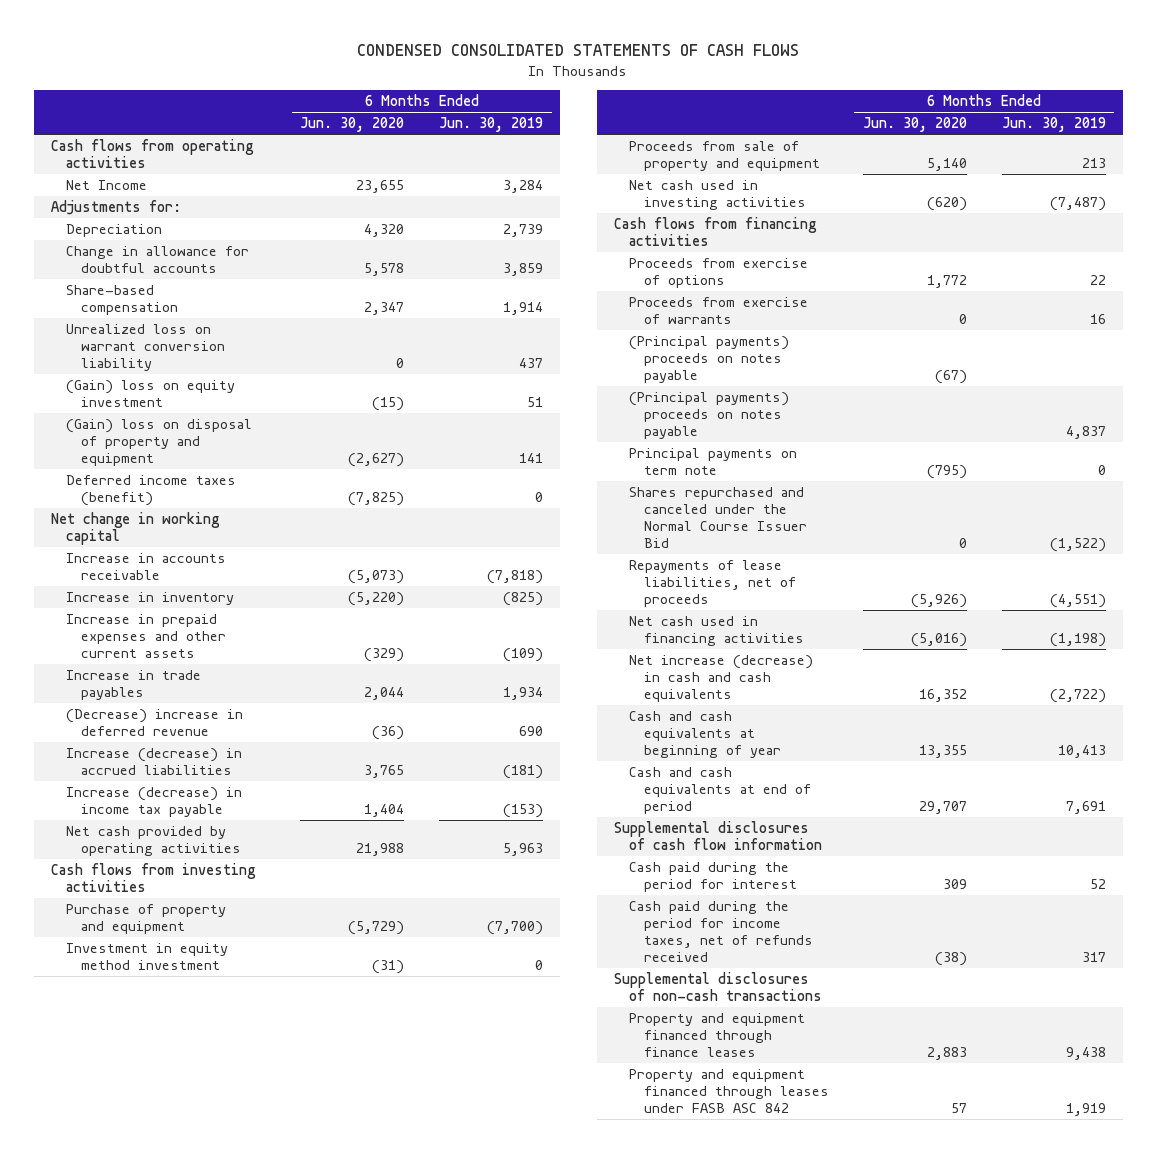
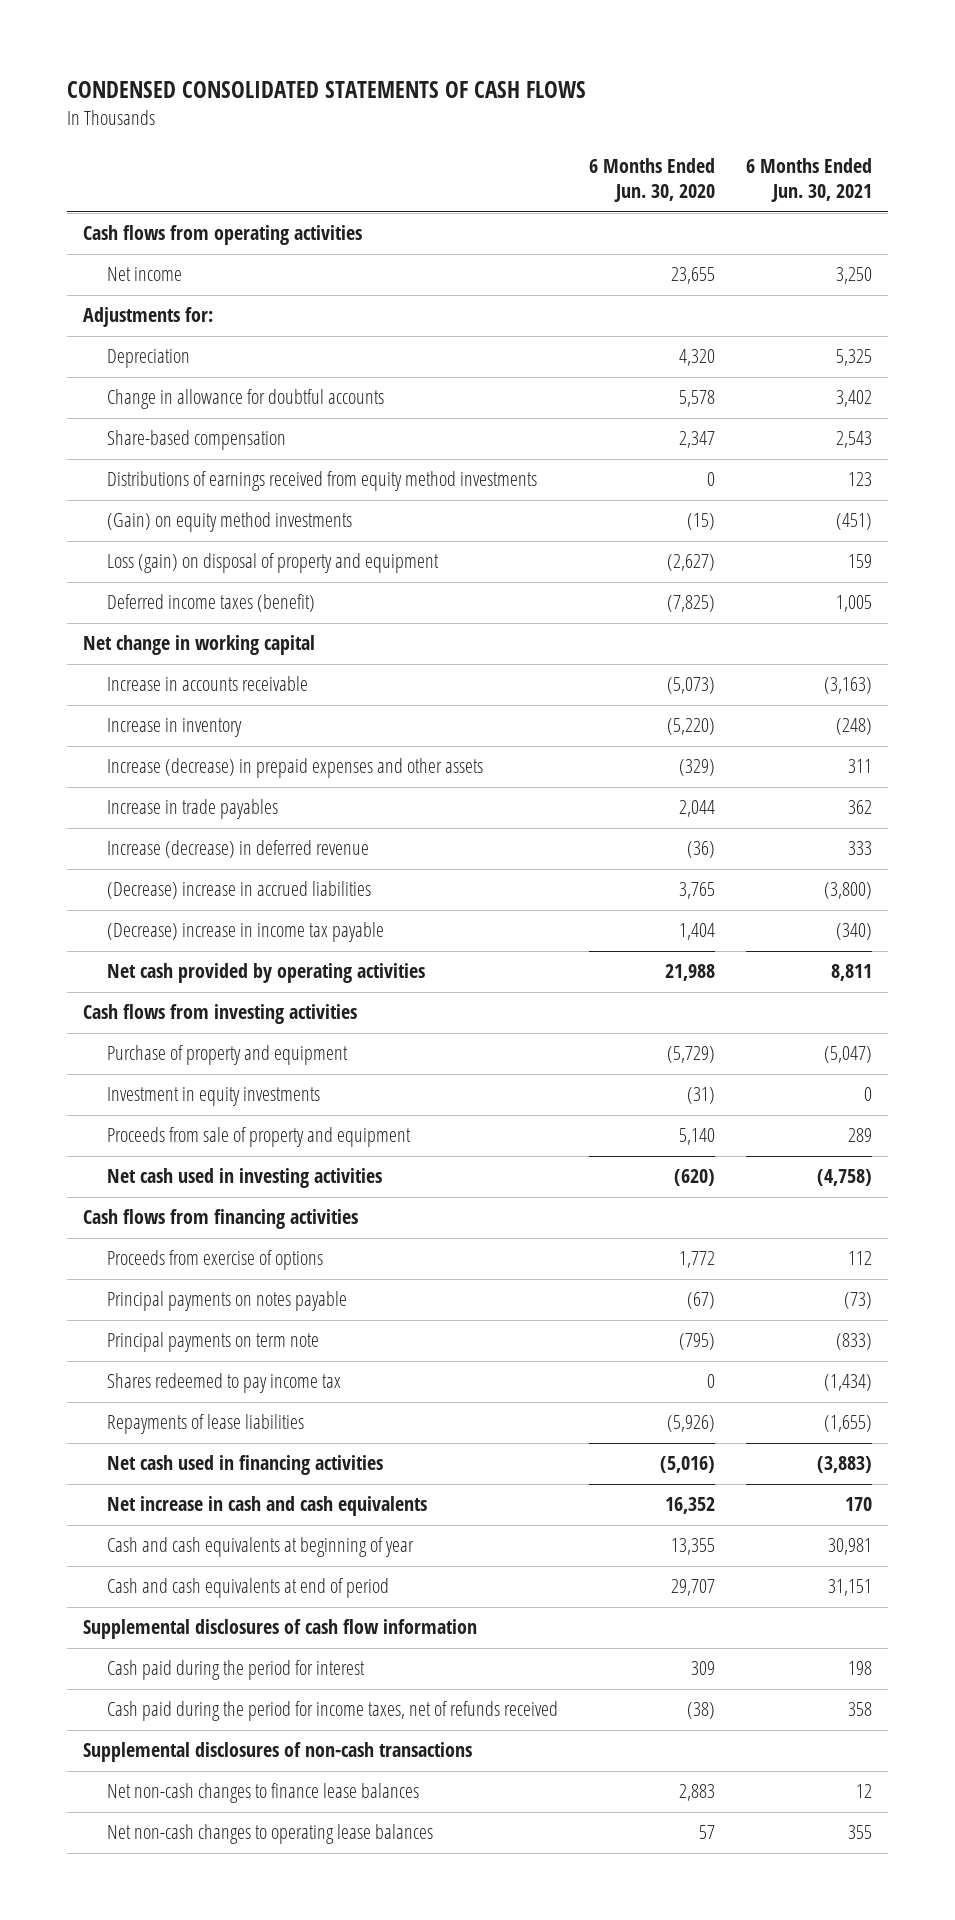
[438,117,543,133] Jun. 30, 2019 -> none
none -> [746,157,873,203] 6 Months Ended Jun. 30, 2021
[65,179,147,190] Net Income -> [106,267,182,282] Net income
[65,323,225,371] Unrealized loss on warrant conversion liability -> none
none -> [106,471,537,492] Distributions of earnings received from equity method investments
[65,379,235,407] (Gain) loss on equity investment -> [106,512,352,533] (Gain) on equity method investments
[65,418,252,466] (Gain) loss on disposal of property and equipment -> [106,553,439,574] Loss (gain) on disposal of property and equipment
[65,613,226,658] Increase in prepaid expenses and other current assets -> [106,758,483,779] Increase (decrease) in prepaid expenses and other assets
[65,708,243,736] (Decrease) increase in deferred revenue -> [106,840,369,859] Increase (decrease) in deferred revenue
[65,747,242,775] Increase (decrease) in accrued liabilities -> [106,881,371,900] (Decrease) increase in accrued liabilities
[65,786,242,817] Increase (decrease) in income tax payable -> [106,922,384,943] (Decrease) increase in income tax payable
[65,942,228,970] Investment in equity method investment -> [106,1087,320,1107] Investment in equity investments
[628,296,808,324] Proceeds from exercise of warrants -> none
[628,391,789,439] (Principal payments) proceeds on notes payable -> none
[628,335,789,383] (Principal payments) proceeds on notes payable -> [106,1291,347,1312] Principal payments on notes payable
[628,486,807,548] Shares repurchased and canceled under the Normal Course Issuer Bid -> [106,1373,341,1394] Shares redeemed to pay income tax
[628,559,796,607] Repayments of lease liabilities, net of proceeds -> [106,1414,304,1435] Repayments of lease liabilities
[628,654,813,702] Net increase (decrease) in cash and cash equivalents -> [106,1496,427,1517] Net increase in cash and cash equivalents
[628,1068,829,1113] Property and equipment financed through leases under FASB ASC 842 -> none
[628,1012,805,1057] Property and equipment financed through finance leases -> [106,1783,419,1804] Net non-cash changes to finance lease balances
none -> [106,1824,433,1845] Net non-cash changes to operating lease balances

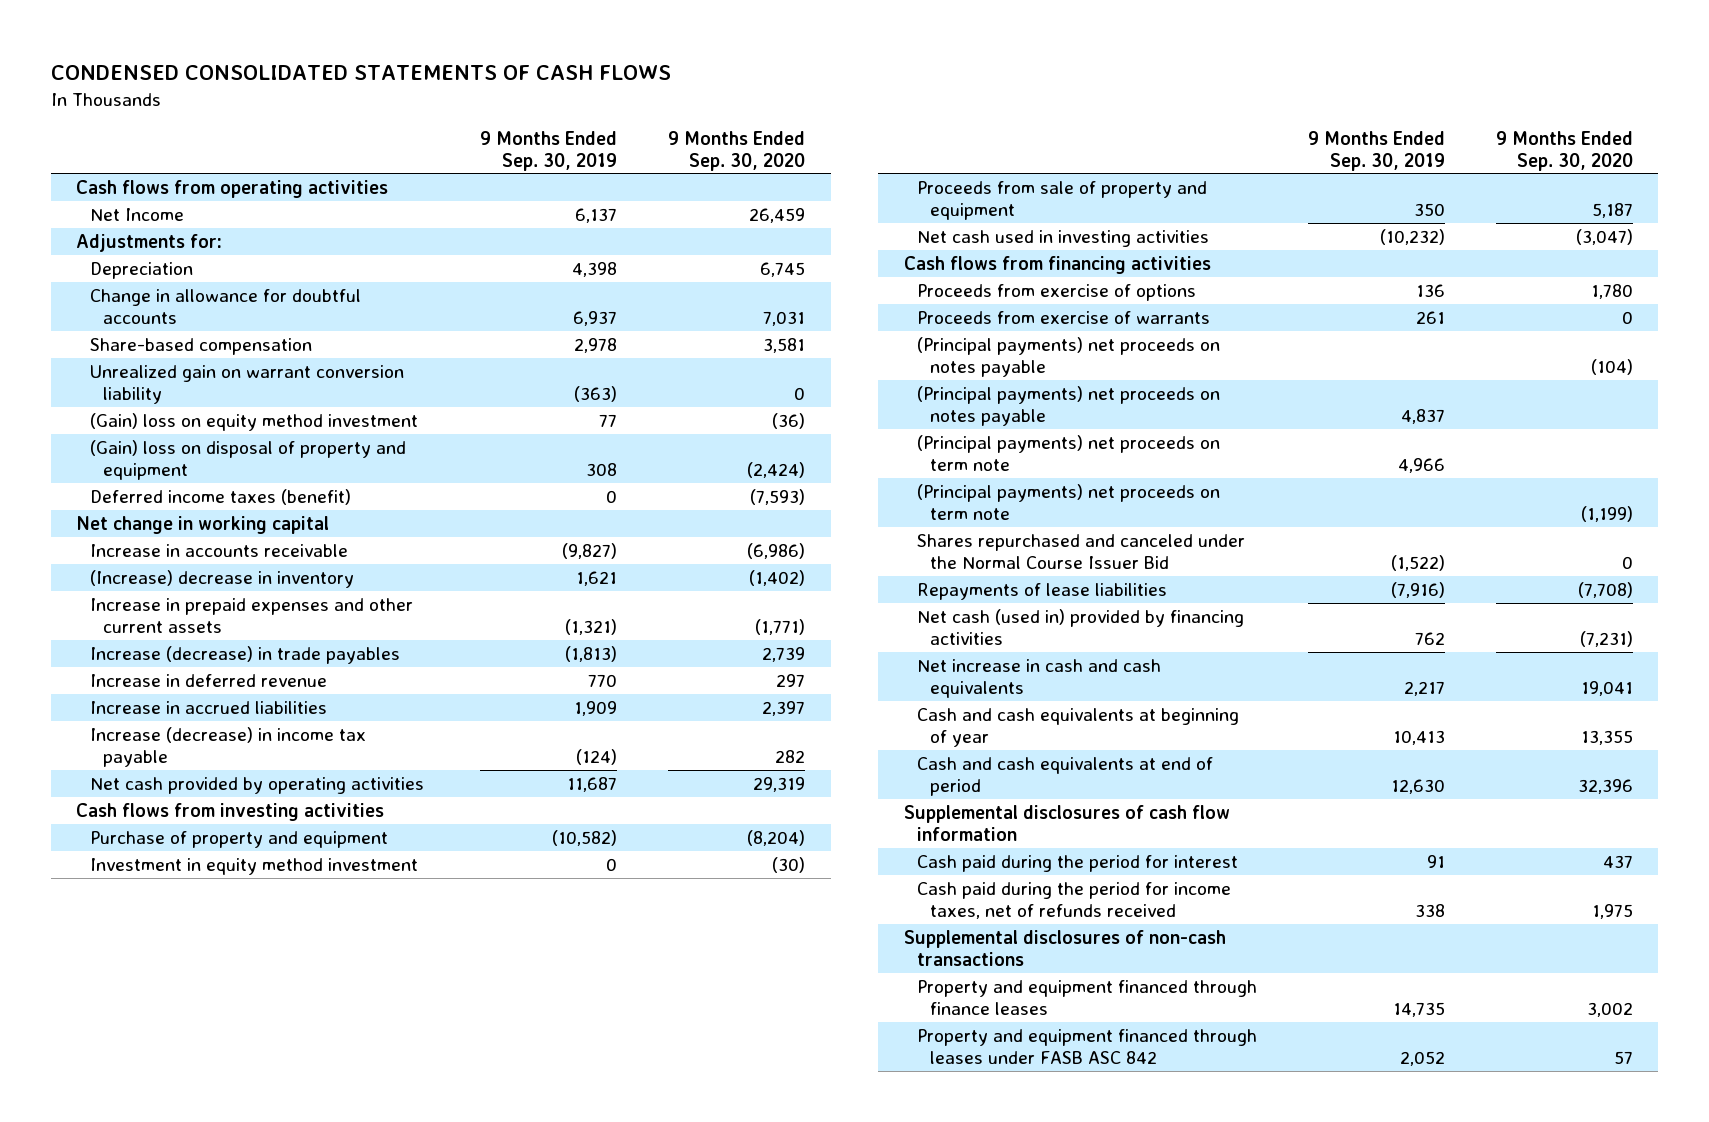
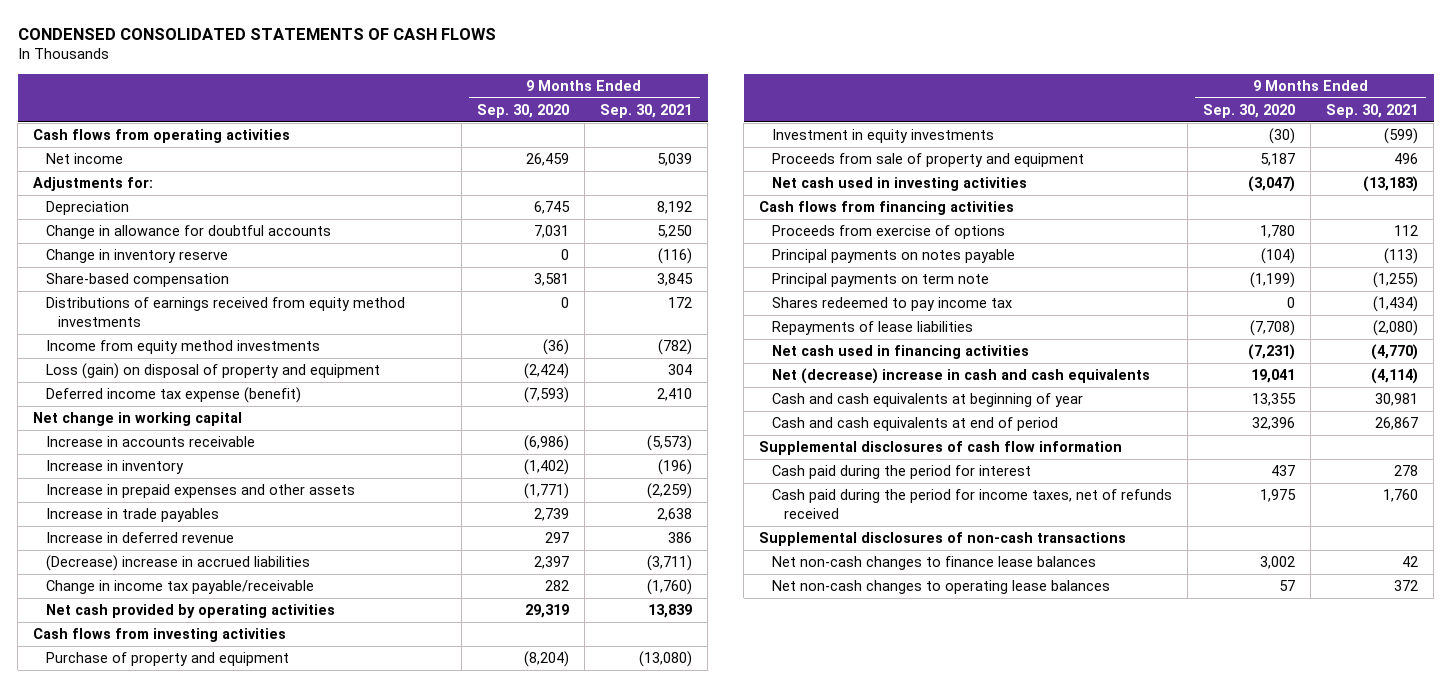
[480,130,618,171] 9 Months Ended Sep. 30, 2019 -> none
none -> [600,103,693,118] Sep. 30, 2021
[89,207,184,221] Net Income -> [45,153,123,165] Net income
none -> [45,249,228,264] Change in inventory reserve
[89,364,404,404] Unrealized gain on warrant conversion liability -> none
none -> [45,297,405,327] Distributions of earnings received from equity method investments
[89,412,418,431] (Gain) loss on equity method investment -> [45,340,320,355] Income from equity method investments
[89,439,406,480] (Gain) loss on disposal of property and equipment -> [45,363,380,380] Loss (gain) on disposal of property and equipment
[89,488,351,505] Deferred income taxes (benefit) -> [45,387,301,404] Deferred income tax expense (benefit)
[89,569,354,588] (Increase) decrease in inventory -> [45,460,184,475] Increase in inventory
[89,597,413,633] Increase in prepaid expenses and other current assets -> [45,484,355,499] Increase in prepaid expenses and other assets
[89,645,400,664] Increase (decrease) in trade payables -> [45,508,219,523] Increase in trade payables
[89,700,327,714] Increase in accrued liabilities -> [45,555,310,572] (Decrease) increase in accrued liabilities
[89,726,366,767] Increase (decrease) in income tax payable -> [45,580,314,595] Change in income tax payable/receivable
[89,857,418,875] Investment in equity method investment -> [771,129,994,144] Investment in equity investments
[916,310,1210,324] Proceeds from exercise of warrants -> none
[916,385,1220,426] (Principal payments) net proceeds on notes payable -> none
[916,434,1220,471] (Principal payments) net proceeds on term note -> none
[916,336,1220,377] (Principal payments) net proceeds on notes payable -> [771,249,1015,264] Principal payments on notes payable
[916,483,1220,520] (Principal payments) net proceeds on term note -> [771,273,989,288] Principal payments on term note
[916,533,1245,569] Shares repurchased and canceled under the Normal Course Issuer Bid -> [771,297,1012,312] Shares redeemed to pay income tax
[916,608,1244,645] Net cash (used in) provided by financing activities -> [771,345,1029,360] Net cash used in financing activities
[916,658,1161,698] Net increase in cash and cash equivalents -> [771,368,1150,385] Net (decrease) increase in cash and cash equivalents
[916,979,1257,1015] Property and equipment financed through finance leases -> none
[916,1028,1257,1064] Property and equipment financed through leases under FASB ASC 842 -> none
none -> [771,556,1096,571] Net non-cash changes to finance lease balances
none -> [771,580,1110,595] Net non-cash changes to operating lease balances

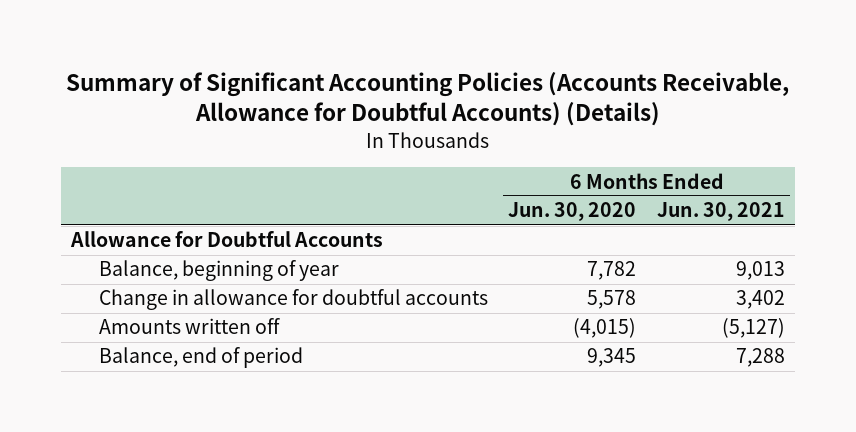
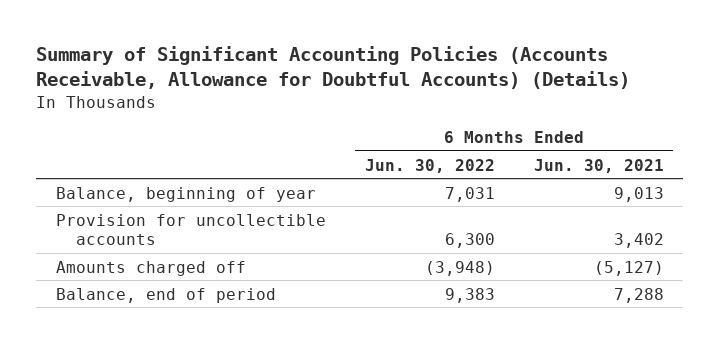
[508,202,637,222] Jun. 30, 2020 -> none
none -> [364,158,495,173] Jun. 30, 2022
[69,231,383,248] Allowance for Doubtful Accounts -> none
[99,289,489,311] Change in allowance for doubtful accounts -> [55,213,326,246] Provision for uncollectible accounts
[99,318,281,335] Amounts written off -> [55,260,246,276] Amounts charged off

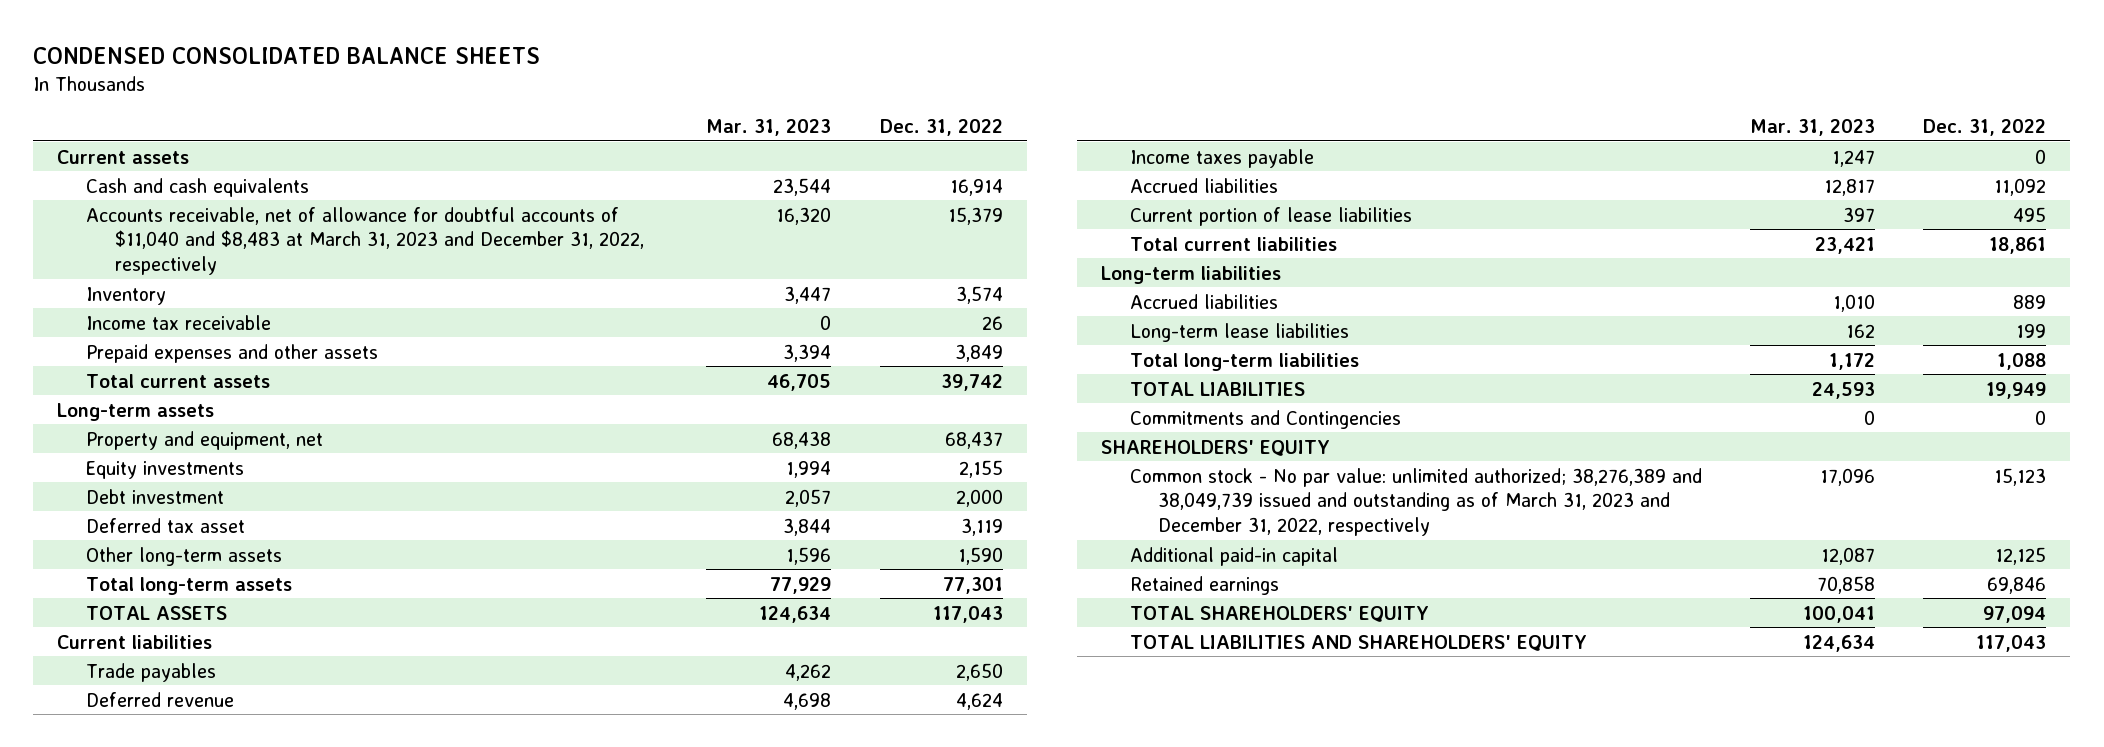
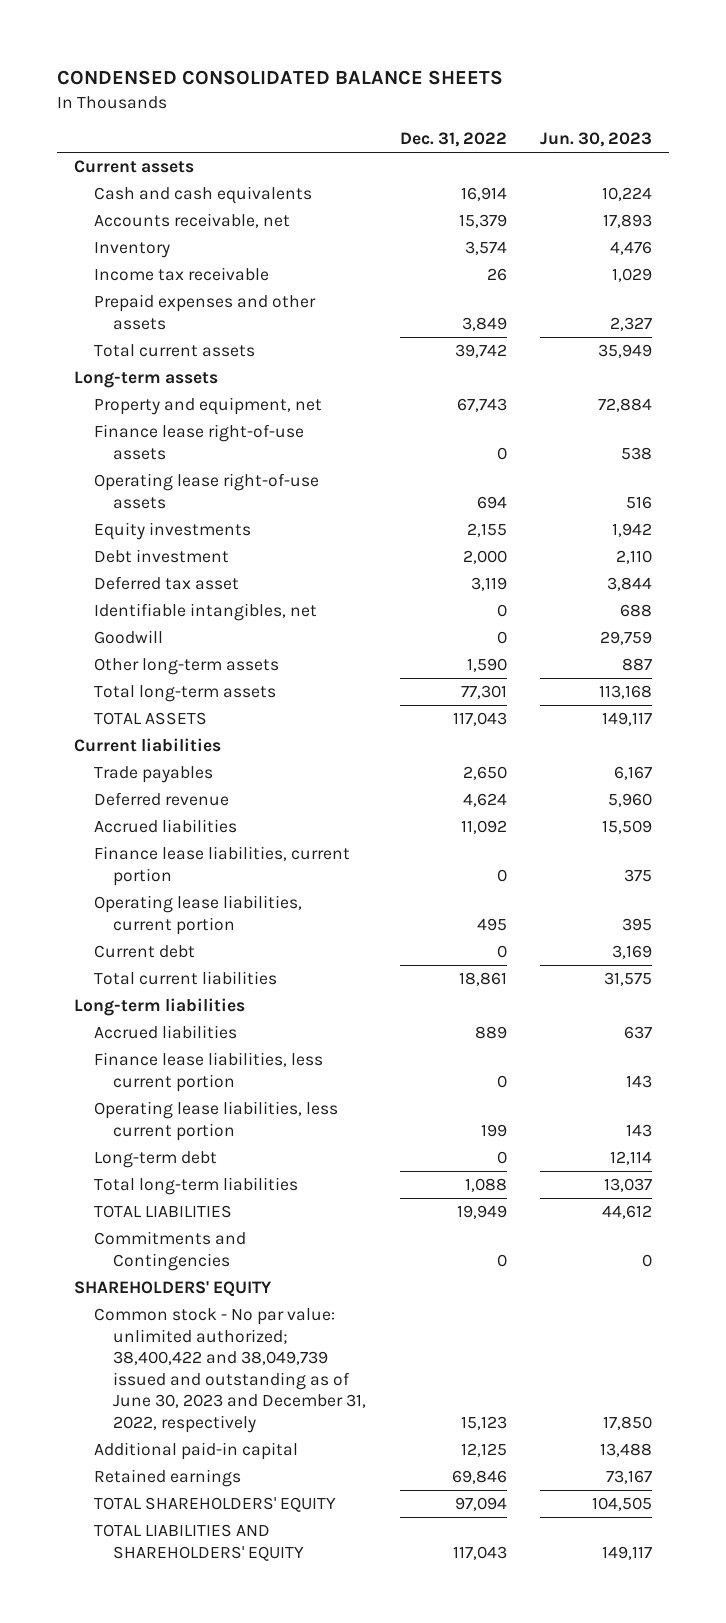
[706,119,832,137] Mar. 31, 2023 -> none
none -> [540,132,653,148] Jun. 30, 2023
[86,206,644,275] Accounts receivable, net of allowance for doubtful accounts of $11,040 and $8,483 at March 31, 2023 and December 31, 2022, respectively -> [93,213,290,229] Accounts receivable, net
[944,430,1003,449] 68,437 -> [456,398,507,413] 67,743
none -> [93,424,304,460] Finance lease right-of-use assets
none -> [93,473,319,509] Operating lease right-of-use assets
none -> [93,603,317,622] Identifiable intangibles, net
none -> [93,630,163,645] Goodwill
[1129,148,1314,168] Income taxes payable -> none
none -> [93,846,350,886] Finance lease liabilities, current portion
[1129,206,1412,226] Current portion of lease liabilities -> [93,895,302,935] Operating lease liabilities, current portion
none -> [93,945,195,959] Current debt
none -> [93,1052,323,1092] Finance lease liabilities, less current portion
[1129,322,1349,342] Long-term lease liabilities -> [93,1101,338,1141] Operating lease liabilities, less current portion
none -> [93,1151,217,1169] Long-term debt
[1129,467,1702,536] Common stock - No par value: unlimited authorized; 38,276,389 and 38,049,739 issued and outstanding as of March 31, 2023 and December 31, 2022, respectively -> [93,1308,367,1433] Common stock - No par value: unlimited authorized; 38,400,422 and 38,049,739 issued and outstanding as of June 30, 2023 and December 31, 2022, respectively

